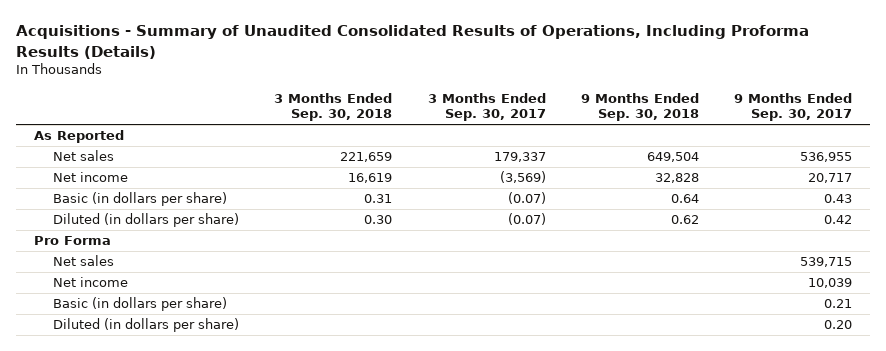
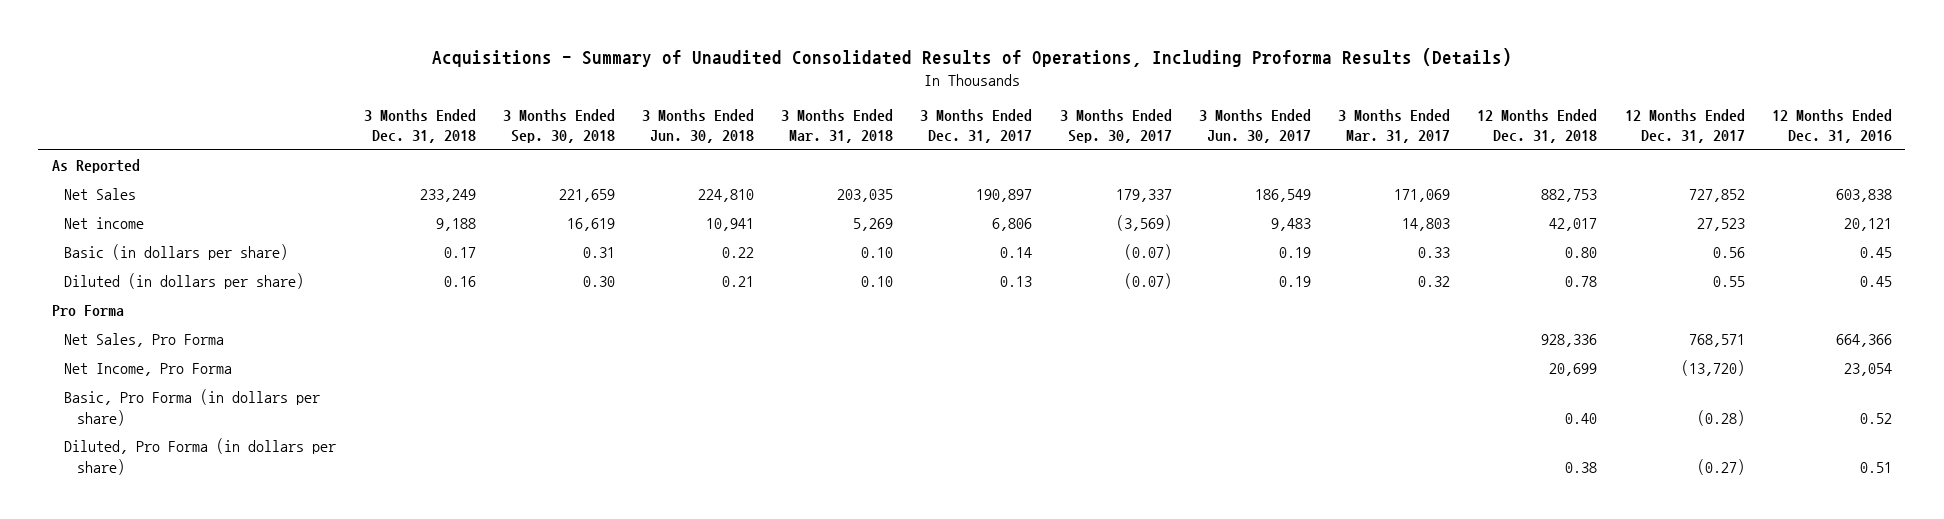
[580,92,699,122] 9 Months Ended Sep. 30, 2018 -> none
[734,92,853,122] 9 Months Ended Sep. 30, 2017 -> none
none -> [363,109,476,144] 3 Months Ended Dec. 31, 2018
none -> [642,109,755,144] 3 Months Ended Jun. 30, 2018
none -> [781,109,894,144] 3 Months Ended Mar. 31, 2018
none -> [920,109,1033,144] 3 Months Ended Dec. 31, 2017
none -> [1198,109,1311,144] 3 Months Ended Jun. 30, 2017
none -> [1338,109,1451,144] 3 Months Ended Mar. 31, 2017
none -> [1477,109,1598,144] 12 Months Ended Dec. 31, 2018
none -> [1624,109,1745,144] 12 Months Ended Dec. 31, 2017
none -> [1771,109,1892,144] 12 Months Ended Dec. 31, 2016
[53,150,115,162] Net sales -> [64,188,137,201] Net Sales
[53,255,115,267] Net sales -> [64,333,225,348] Net Sales, Pro Forma
[53,277,129,288] Net income -> [64,363,233,377] Net Income, Pro Forma
[53,297,228,312] Basic (in dollars per share) -> [64,389,321,426] Basic, Pro Forma (in dollars per share)
[53,318,240,333] Diluted (in dollars per share) -> [64,438,337,475] Diluted, Pro Forma (in dollars per share)

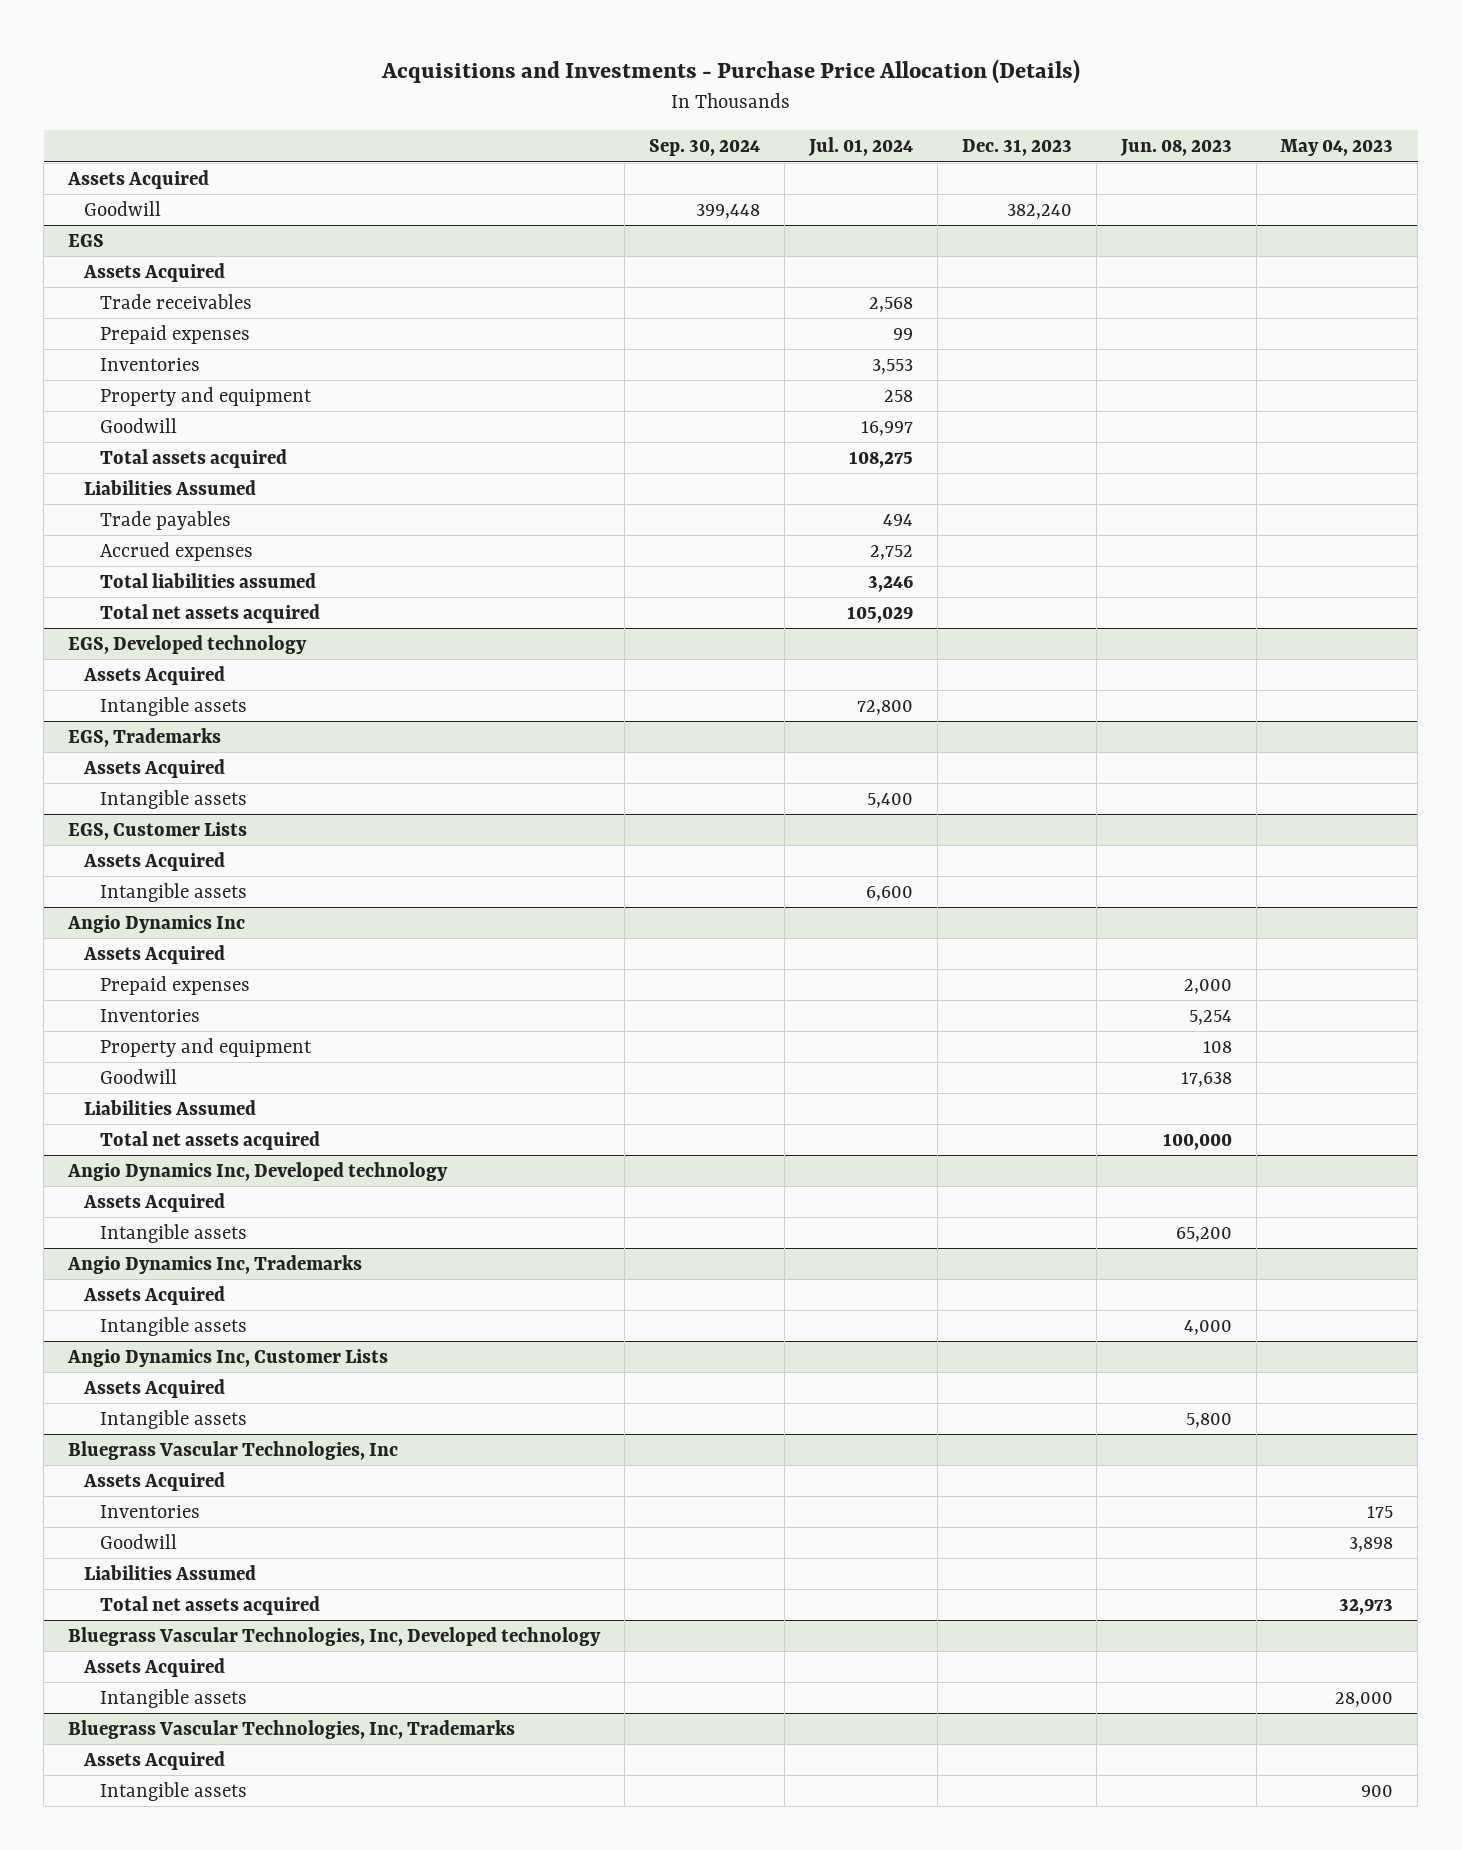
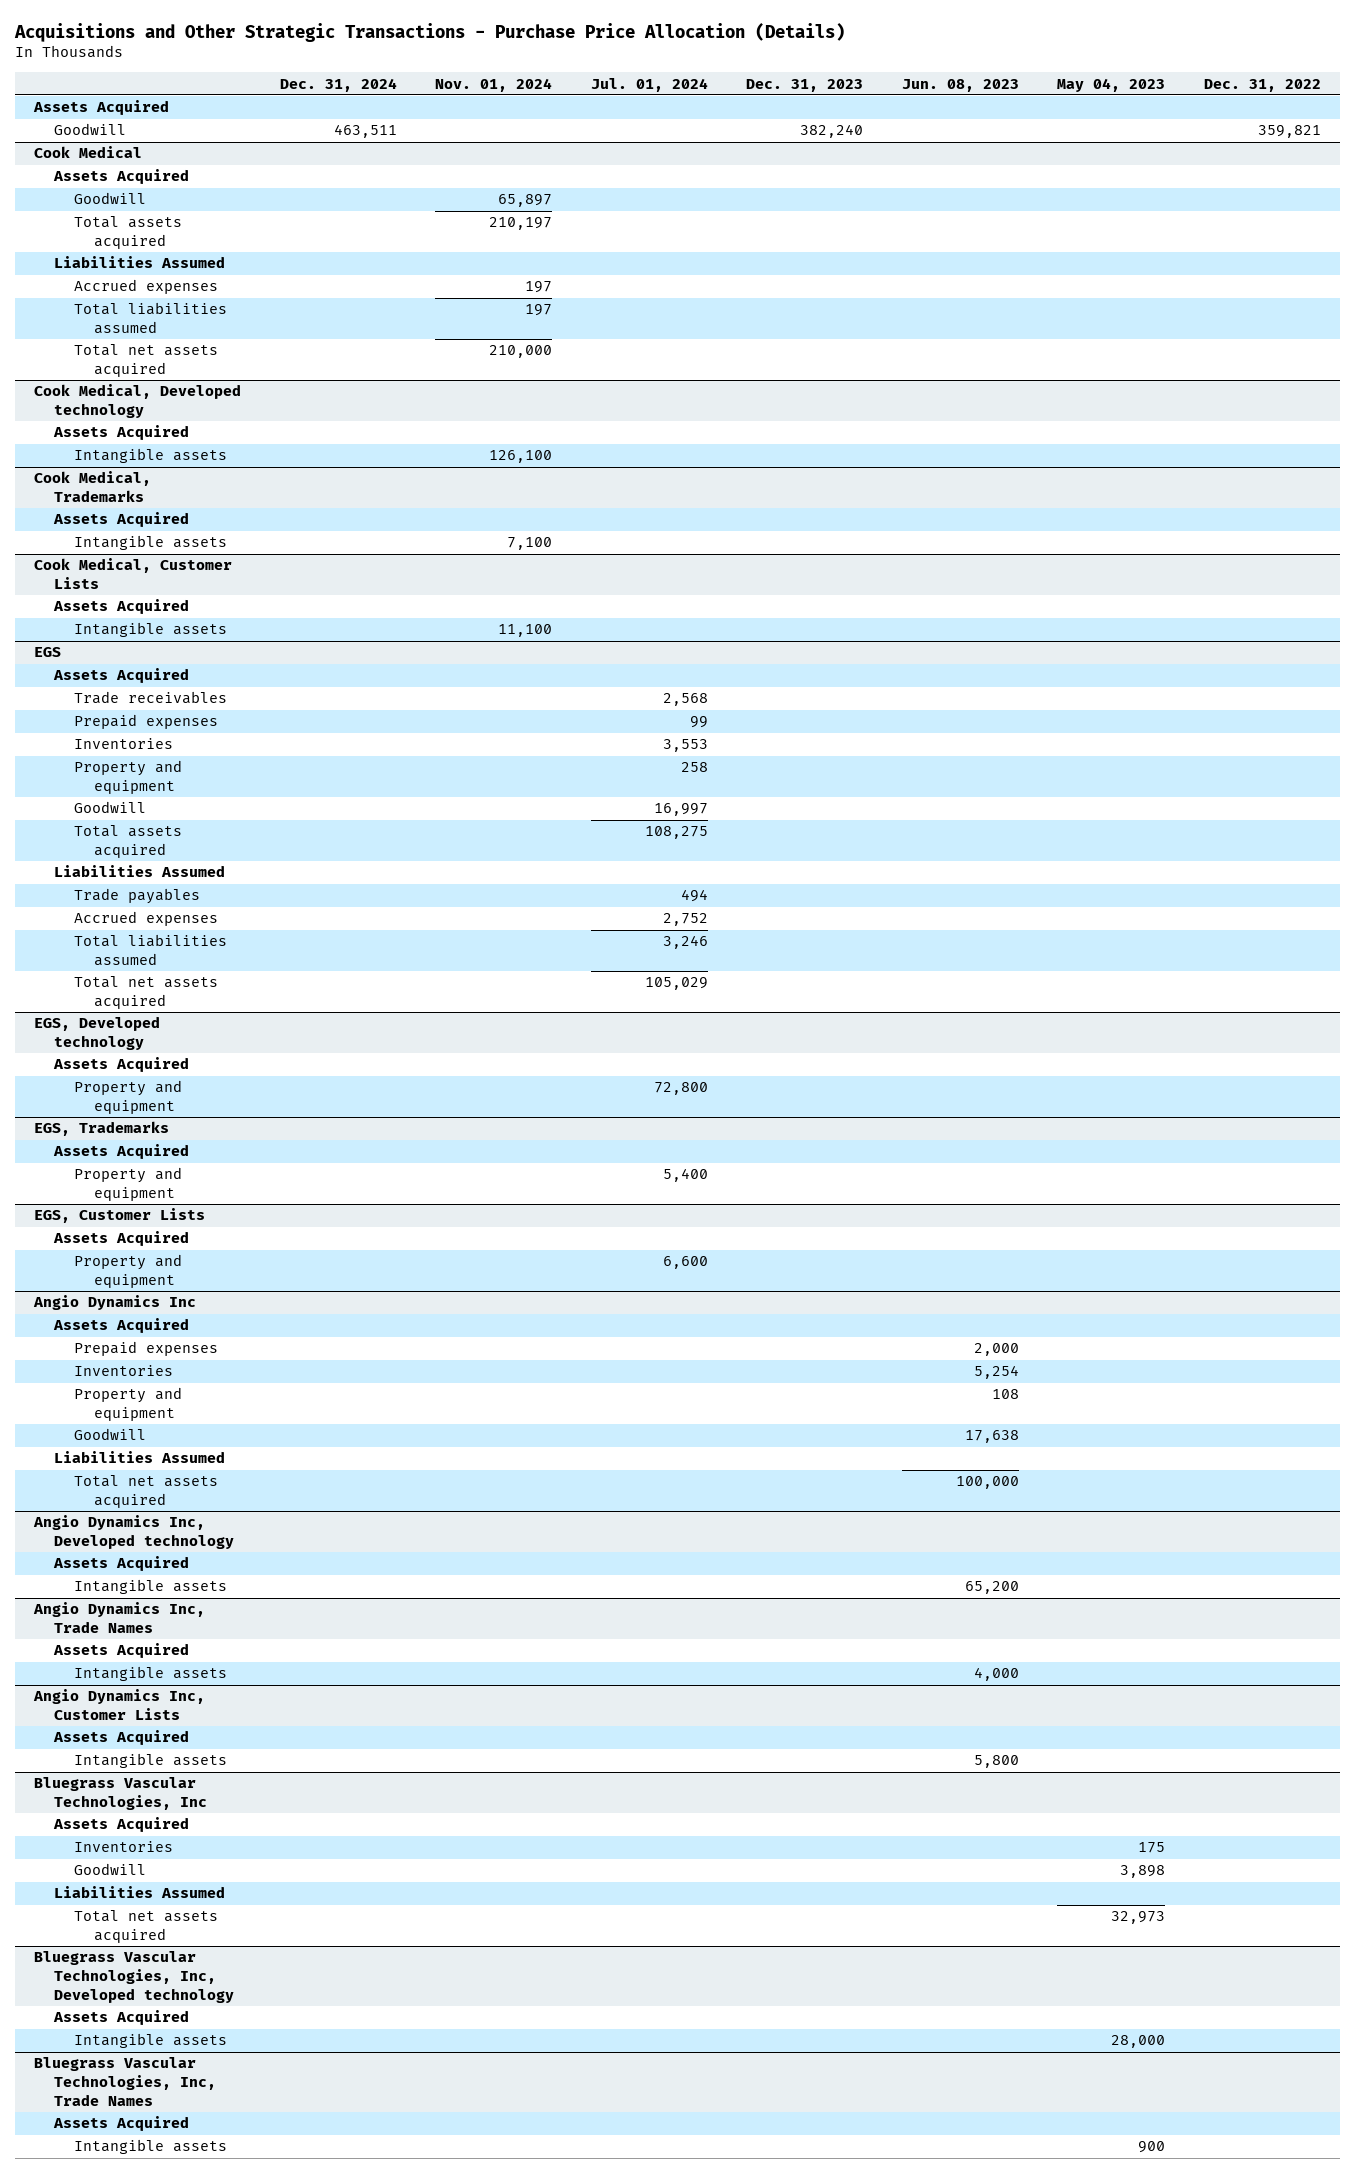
[380,59,1080,85] Acquisitions and Investments - Purchase Price Allocation (Details) -> [13,22,845,42] Acquisitions and Other Strategic Transactions - Purchase Price Allocation (Details)
[649,139,761,157] Sep. 30, 2024 -> none
none -> [279,77,397,92] Dec. 31, 2024
none -> [435,77,553,92] Nov. 01, 2024
none -> [1204,78,1322,92] Dec. 31, 2022
none -> [34,146,143,159] Cook Medical
none -> [52,169,189,185] Assets Acquired
none -> [73,192,146,205] Goodwill
none -> [73,216,182,250] Total assets acquired
none -> [53,256,225,269] Liabilities Assumed
none -> [73,279,218,295] Accrued expenses
none -> [73,302,227,335] Total liabilities assumed
none -> [73,344,218,378] Total net assets acquired
none -> [34,384,242,419] Cook Medical, Developed technology
none -> [52,425,189,441] Assets Acquired
none -> [73,448,227,464] Intangible assets
none -> [34,471,152,503] Cook Medical, Trademarks
none -> [52,512,189,528] Assets Acquired
none -> [73,535,227,551] Intangible assets
none -> [34,558,233,590] Cook Medical, Customer Lists
none -> [52,599,189,615] Assets Acquired
none -> [73,622,227,638] Intangible assets
[99,697,247,717] Intangible assets -> [73,1080,182,1115] Property and equipment
[99,790,247,810] Intangible assets -> none
none -> [73,1167,182,1202] Property and equipment
[99,883,247,903] Intangible assets -> none
none -> [73,1254,182,1289] Property and equipment
[67,1255,363,1275] Angio Dynamics Inc, Trademarks -> [33,1602,206,1634] Angio Dynamics Inc, Trade Names
[68,1720,516,1740] Bluegrass Vascular Technologies, Inc, Trademarks -> [34,2057,216,2106] Bluegrass Vascular Technologies, Inc, Trade Names

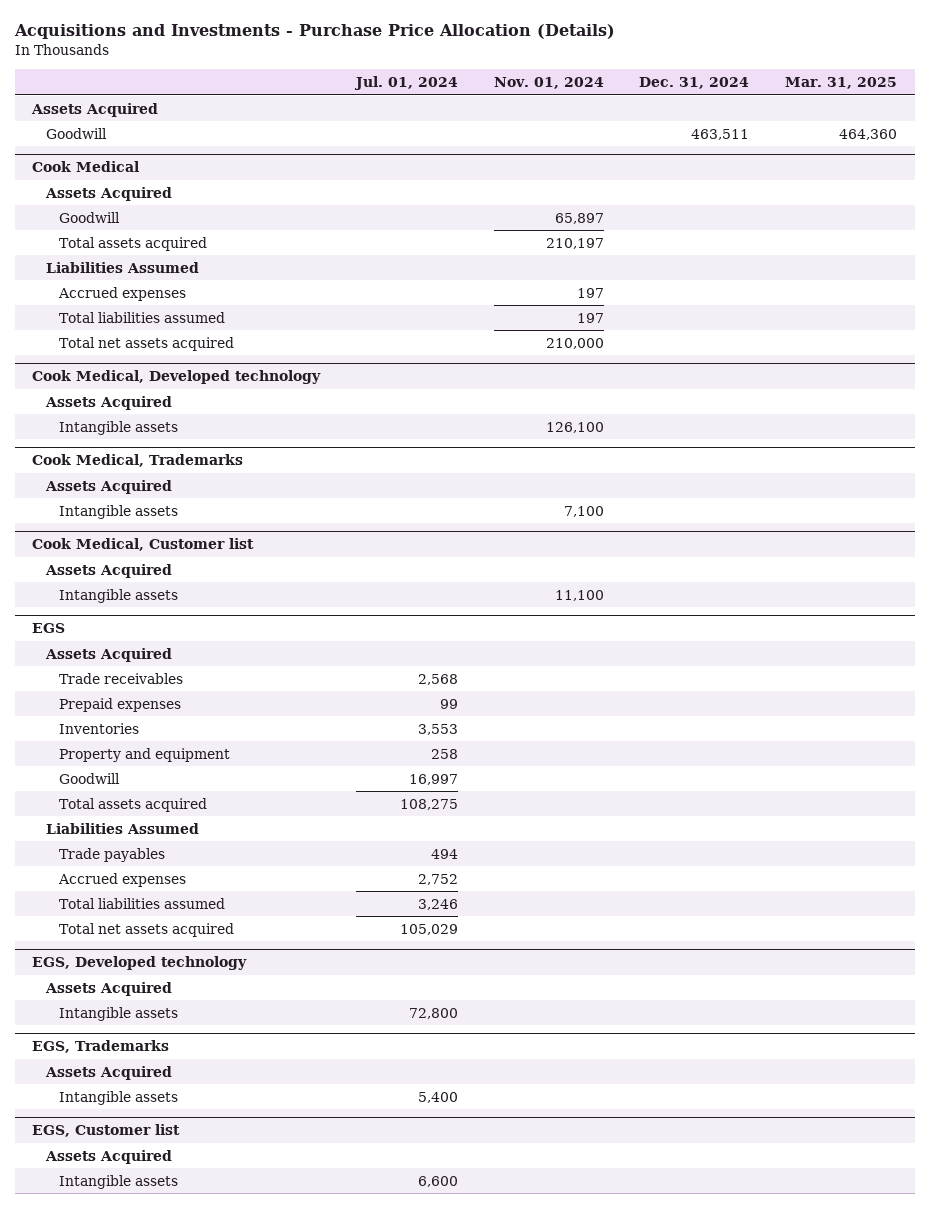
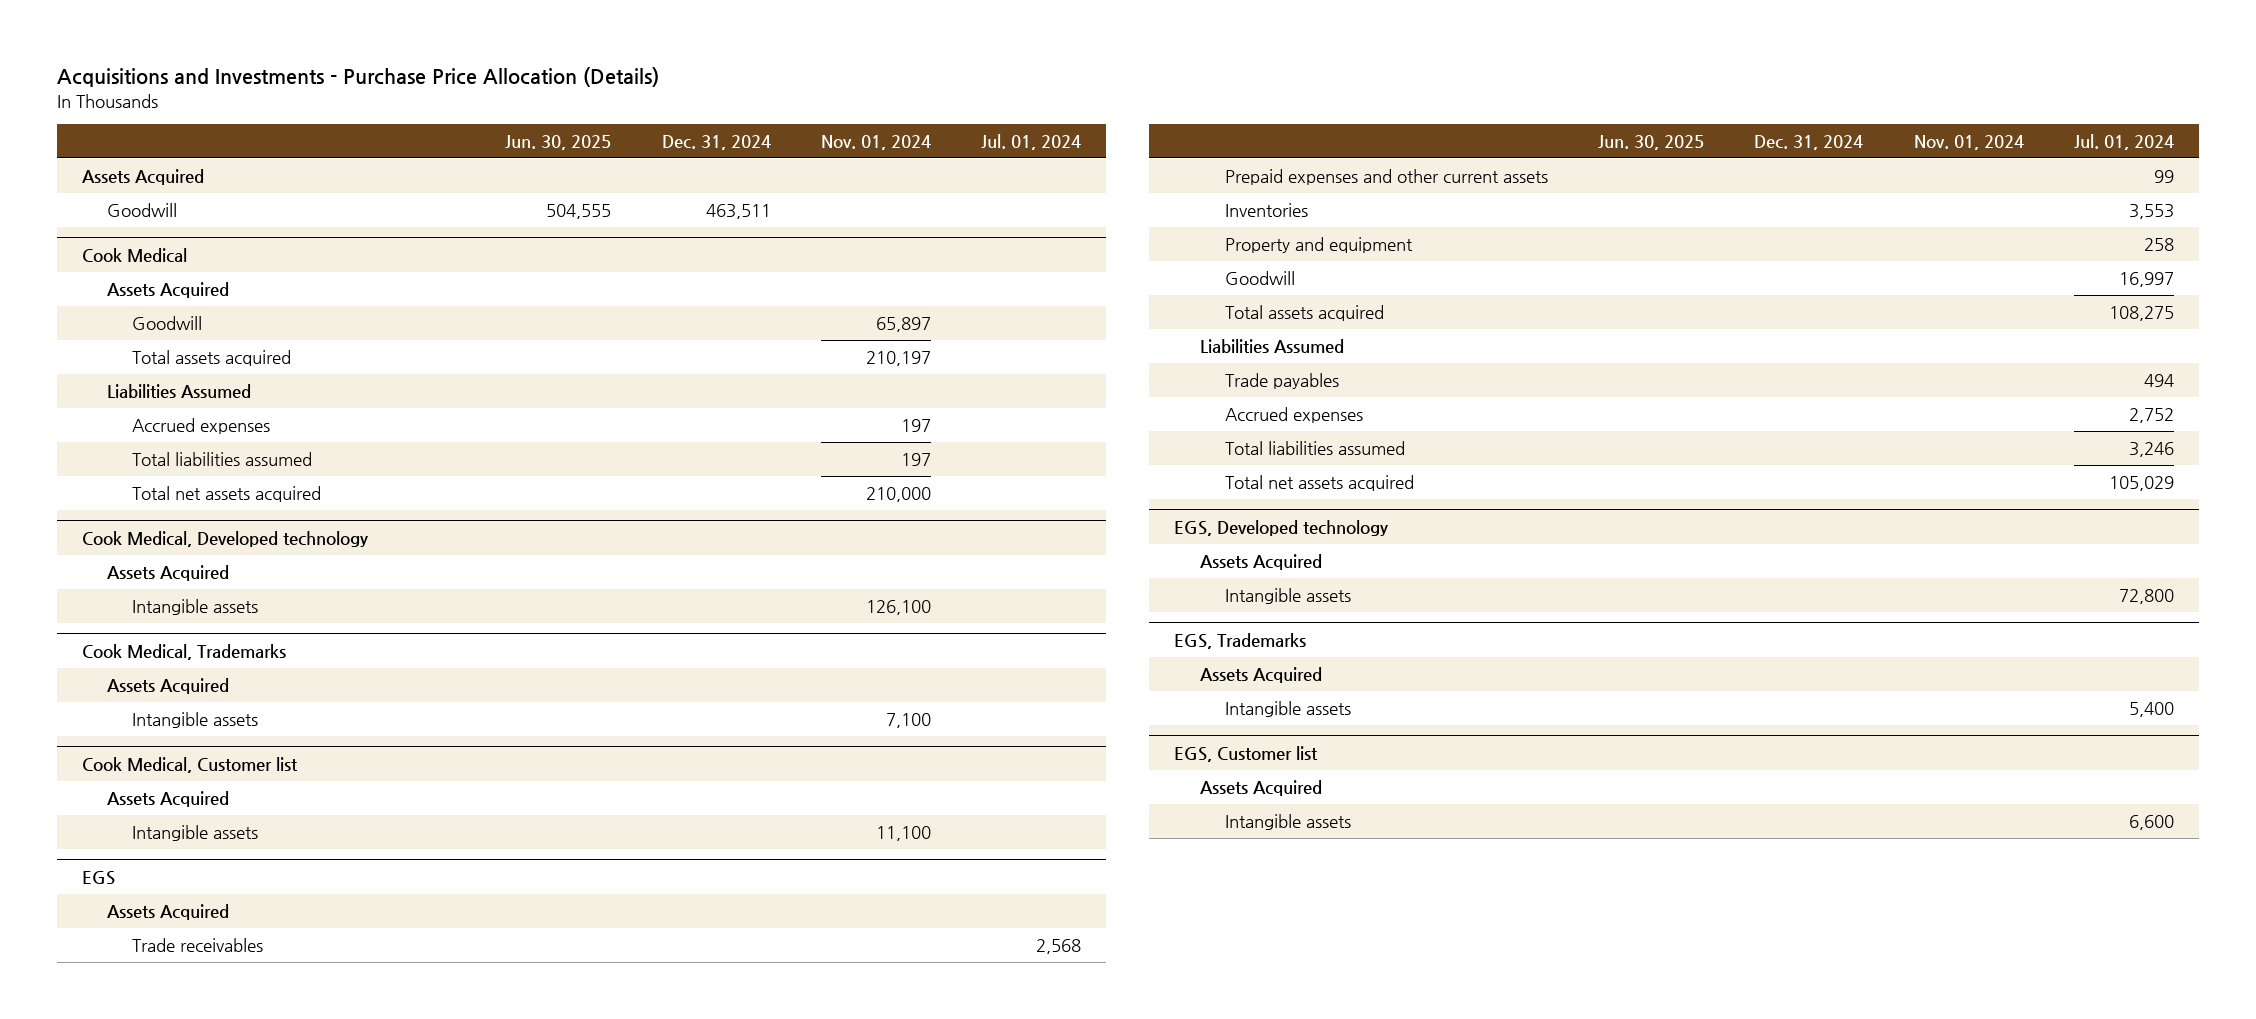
[784,77,897,90] Mar. 31, 2025 -> none
none -> [505,134,612,150] Jun. 30, 2025
[59,697,182,712] Prepaid expenses -> [1224,168,1548,185] Prepaid expenses and other current assets

